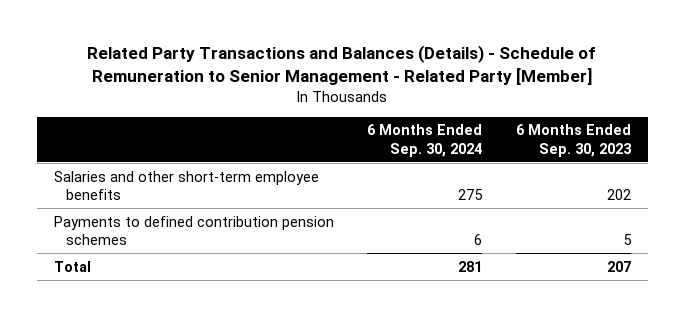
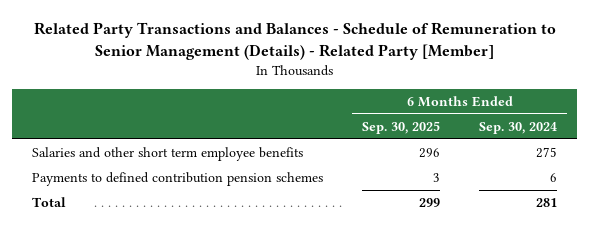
[87,45,597,86] Related Party Transactions and Balances (Details) - Schedule of Remuneration to Senior Management - Related Party [Member] -> [33,21,556,60] Related Party Transactions and Balances - Schedule of Remuneration to Senior Management (Details) - Related Party [Member]
[516,124,633,157] 6 Months Ended Sep. 30, 2023 -> none
none -> [362,120,441,134] Sep. 30, 2025
[53,170,319,201] Salaries and other short-term employee benefits -> [31,147,303,162] Salaries and other short term employee benefits

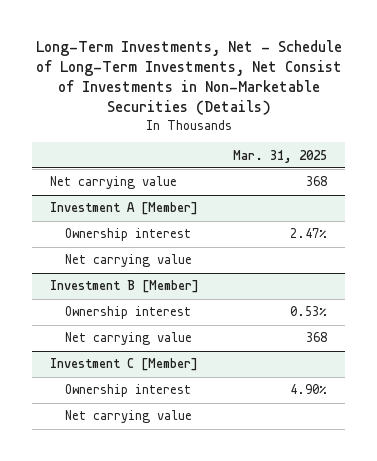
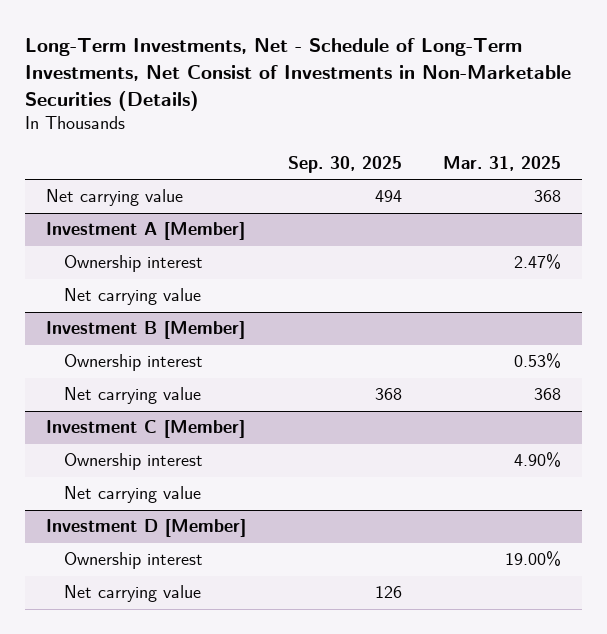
none -> [287,155,402,173] Sep. 30, 2025
none -> [46,519,247,538] Investment D [Member]
none -> [64,552,204,570] Ownership interest
none -> [64,585,202,603] Net carrying value

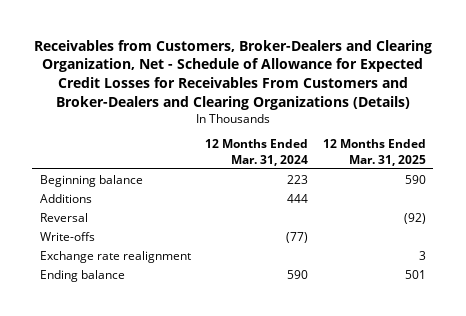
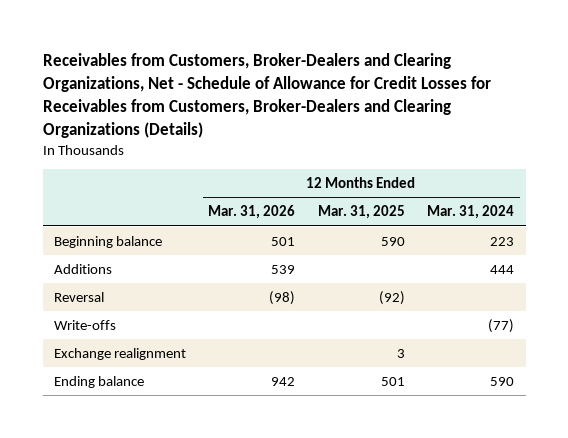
[33,39,432,110] Receivables from Customers, Broker-Dealers and Clearing Organization, Net - Schedule of Allowance for Expected Credit Losses for Receivables From Customers and Broker-Dealers and Clearing Organizations (Details) -> [42,52,491,138] Receivables from Customers, Broker-Dealers and Clearing Organizations, Net - Schedule of Allowance for Credit Losses for Receivables from Customers, Broker-Dealers and Clearing Organizations (Details)
none -> [208,205,296,220] Mar. 31, 2026
[39,250,191,263] Exchange rate realignment -> [53,347,186,360] Exchange realignment

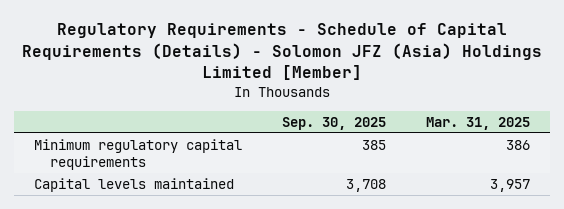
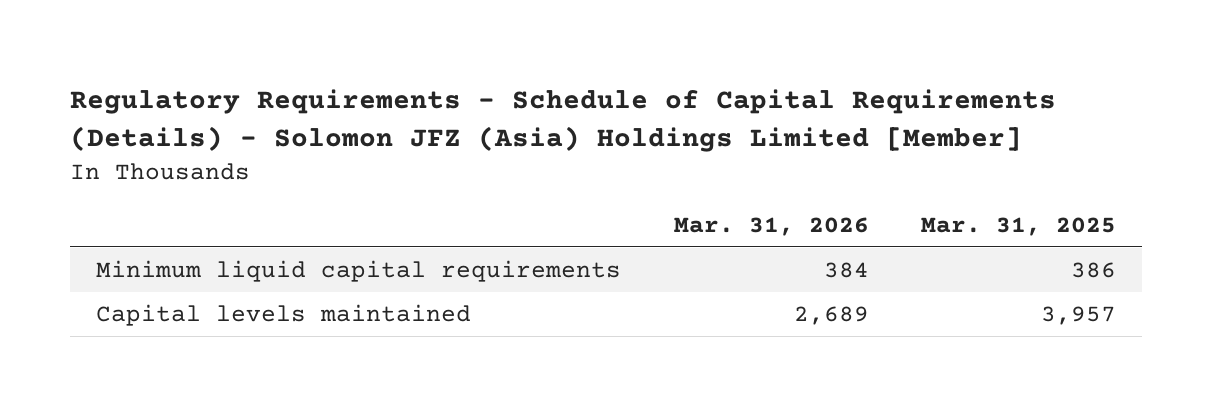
[281,116,386,130] Sep. 30, 2025 -> none
none -> [673,216,869,236] Mar. 31, 2026
[33,138,242,171] Minimum regulatory capital requirements -> [96,259,622,282] Minimum liquid capital requirements

